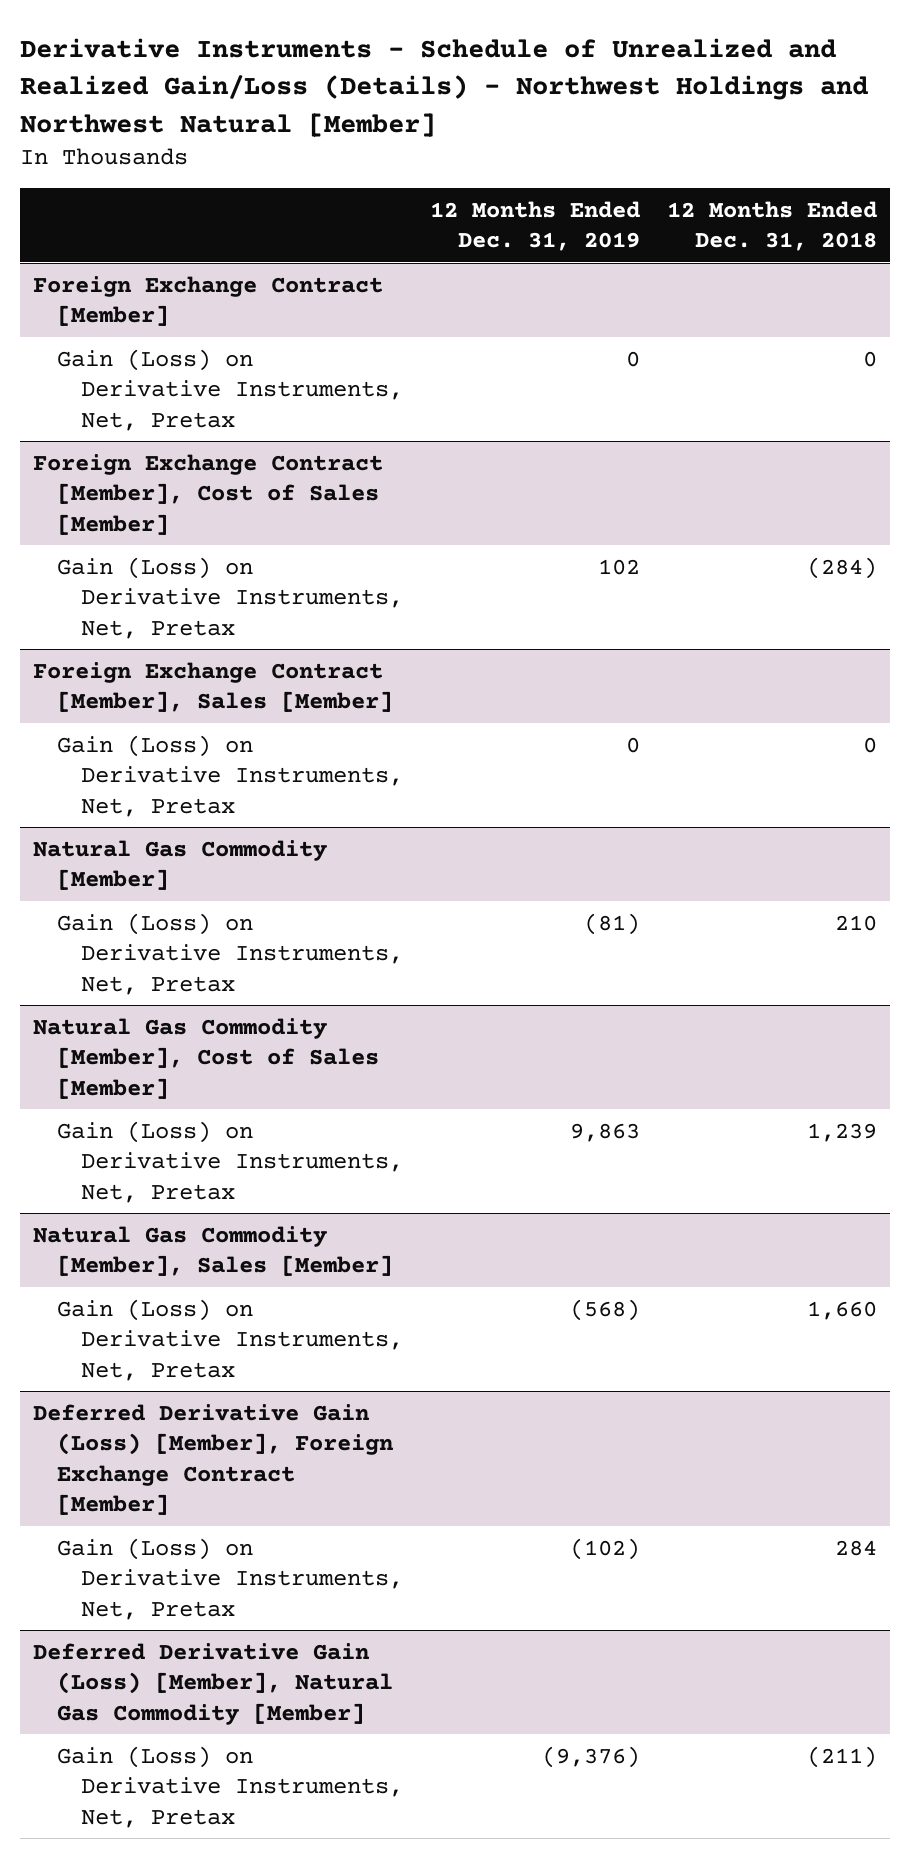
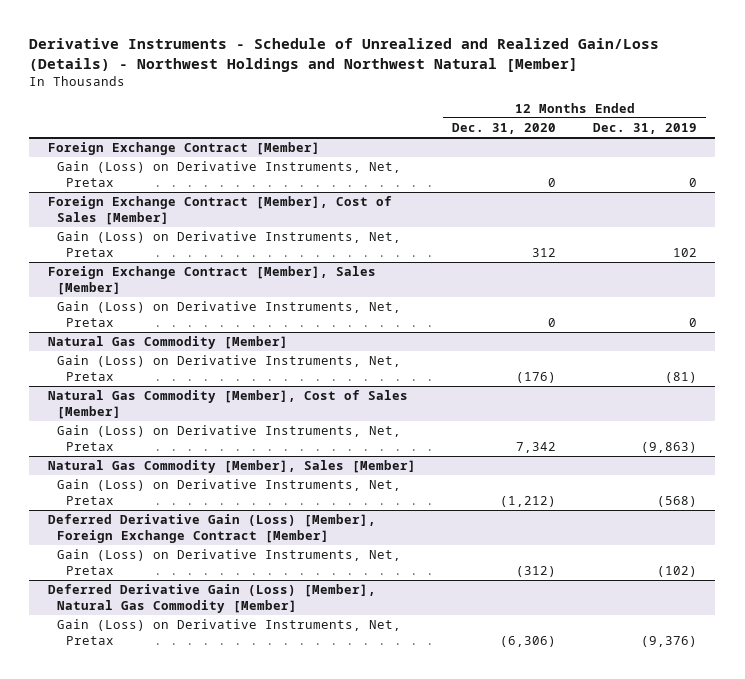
[666,200,877,252] 12 Months Ended Dec. 31, 2018 -> none
none -> [452,123,557,135] Dec. 31, 2020
[570,1122,641,1142] 9,863 -> [641,441,698,453] (9,863)

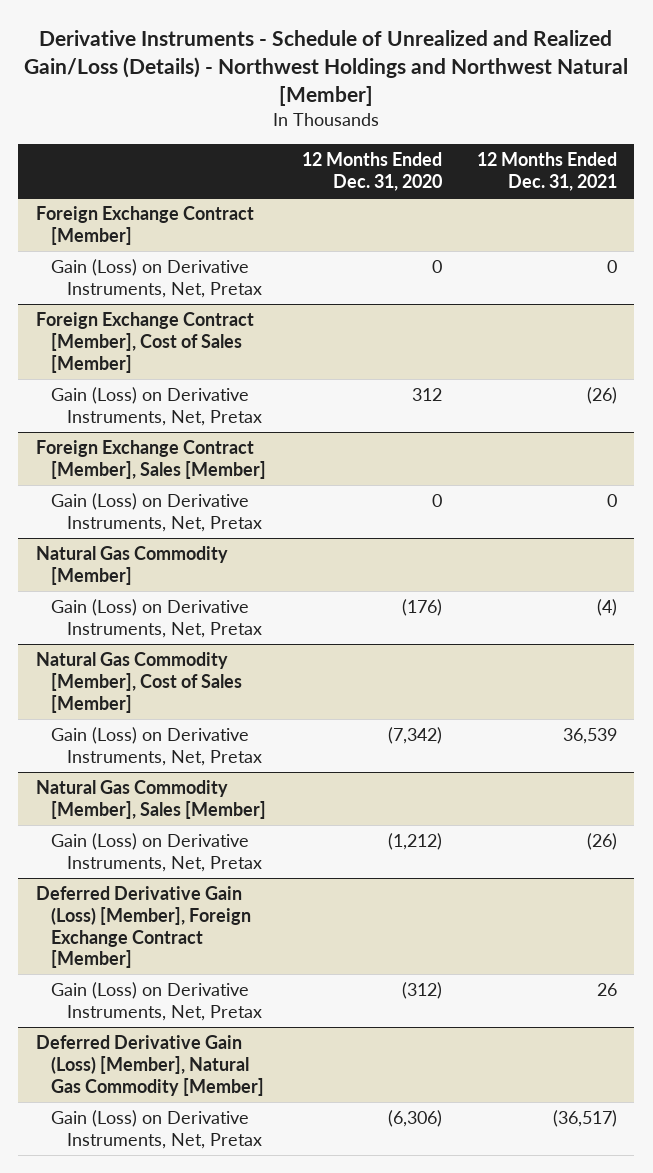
[593,123,698,135] Dec. 31, 2019 -> none
none -> [476,152,617,192] 12 Months Ended Dec. 31, 2021
[516,441,557,453] 7,342 -> [387,727,442,745] (7,342)

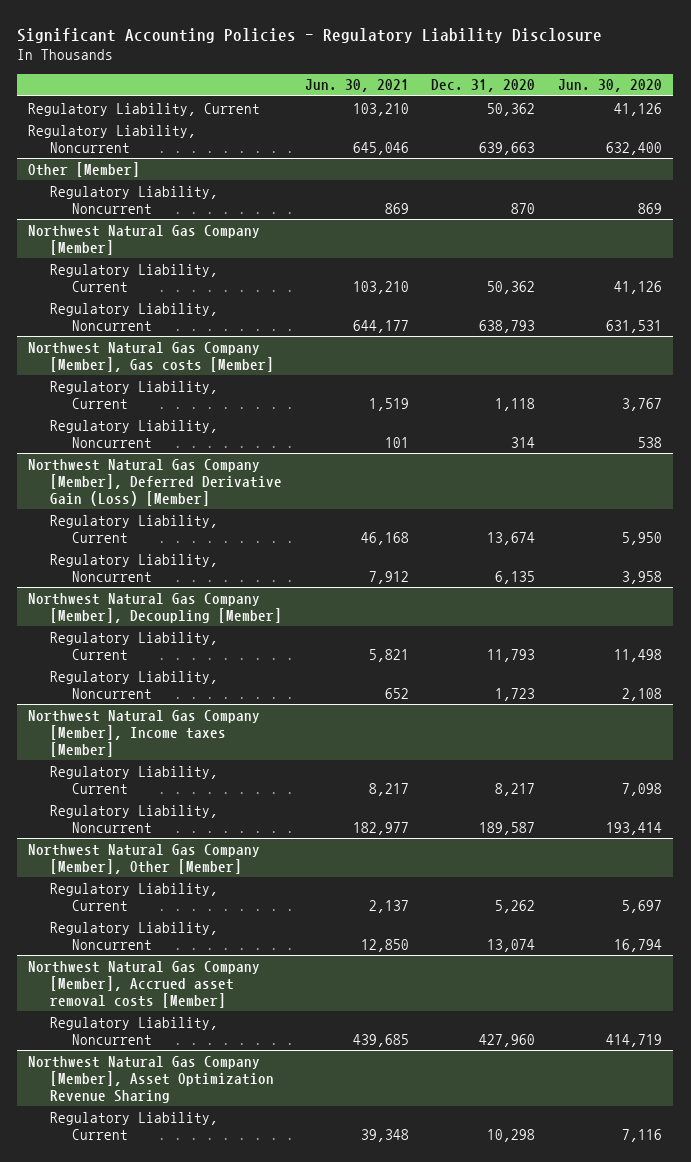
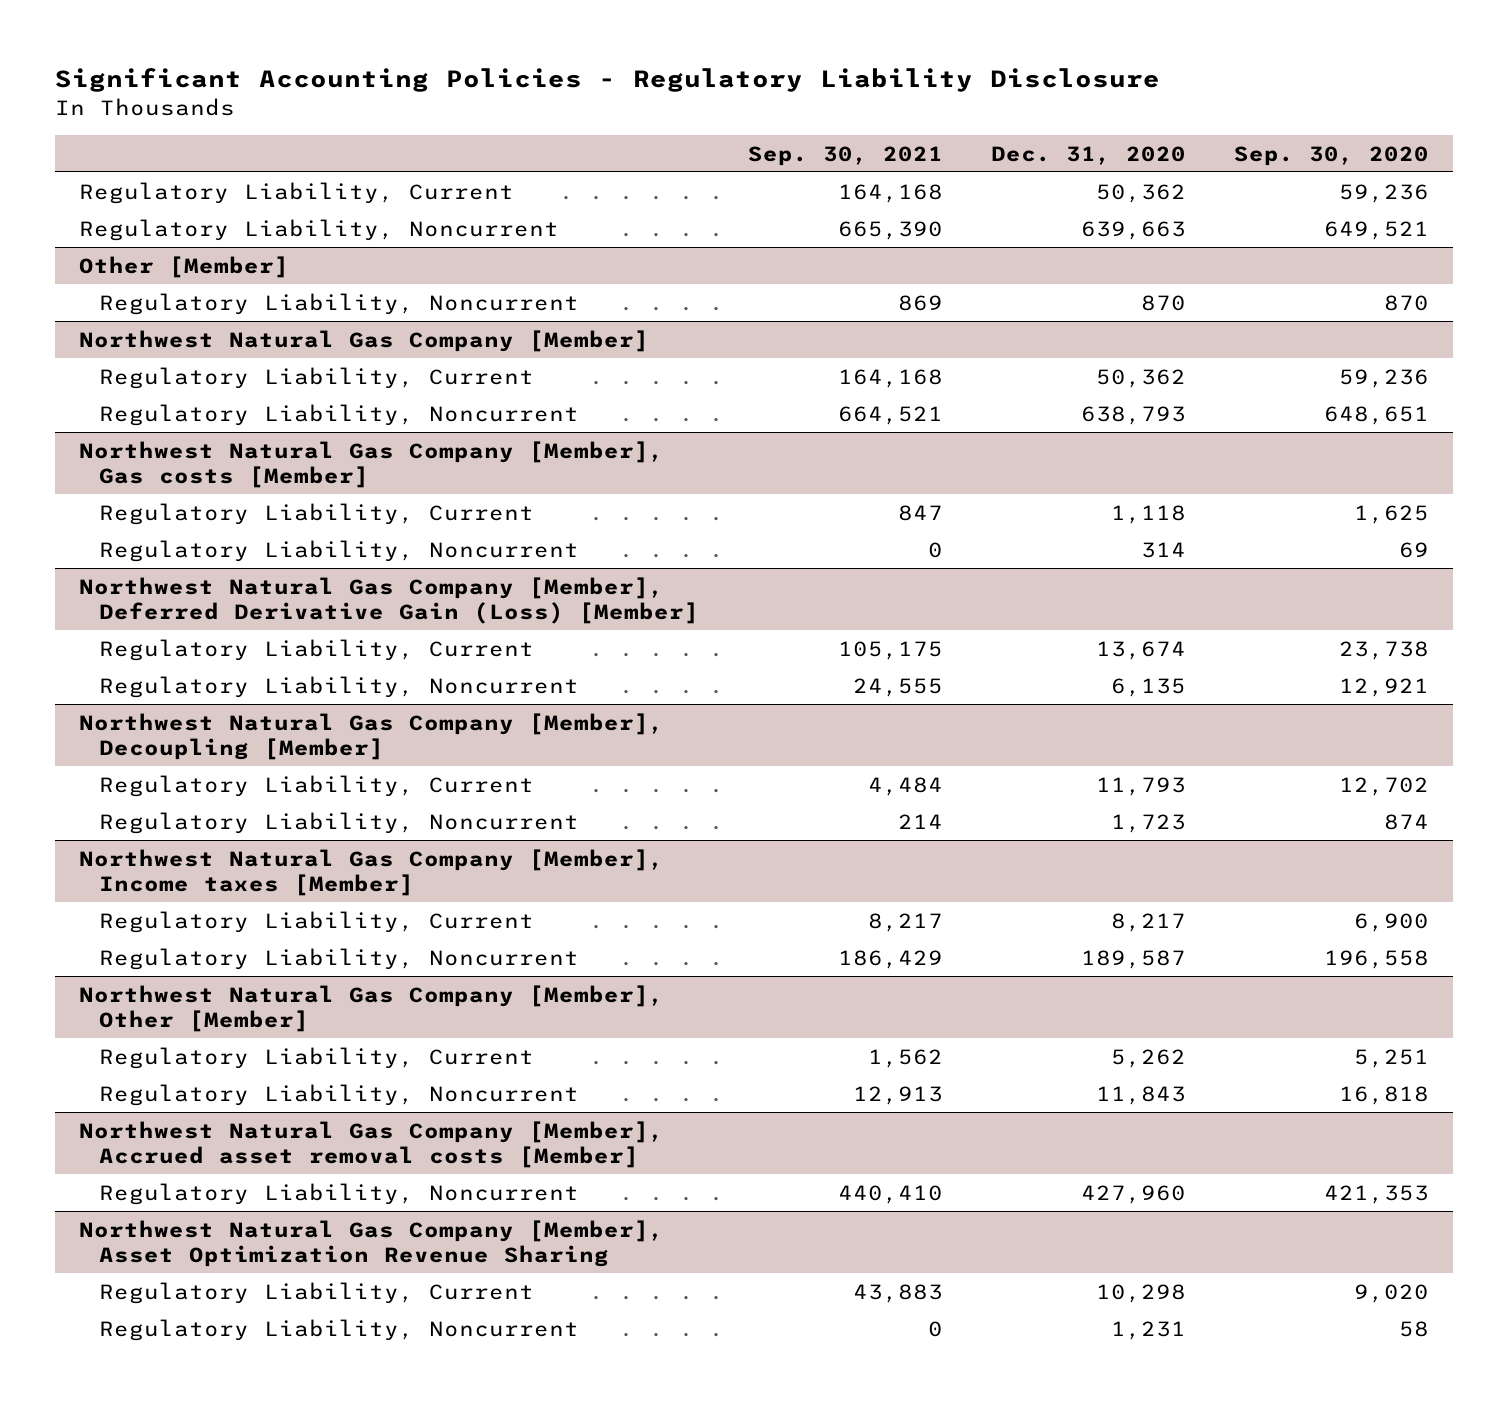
[304,79,409,93] Jun. 30, 2021 -> none
[558,79,663,93] Jun. 30, 2020 -> none
none -> [747,145,943,166] Sep. 30, 2021
none -> [1234,145,1430,166] Sep. 30, 2020
[487,938,536,952] 13,074 -> [1095,1085,1186,1105] 11,843
none -> [99,1318,580,1341] Regulatory Liability, Noncurrent

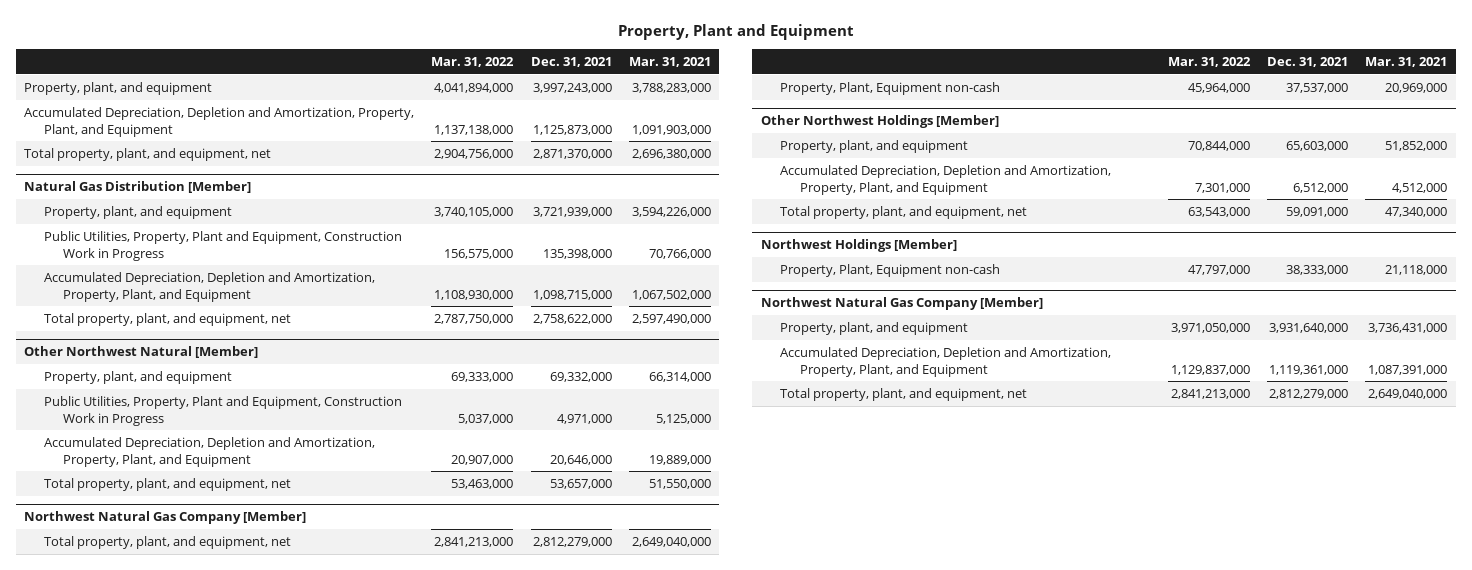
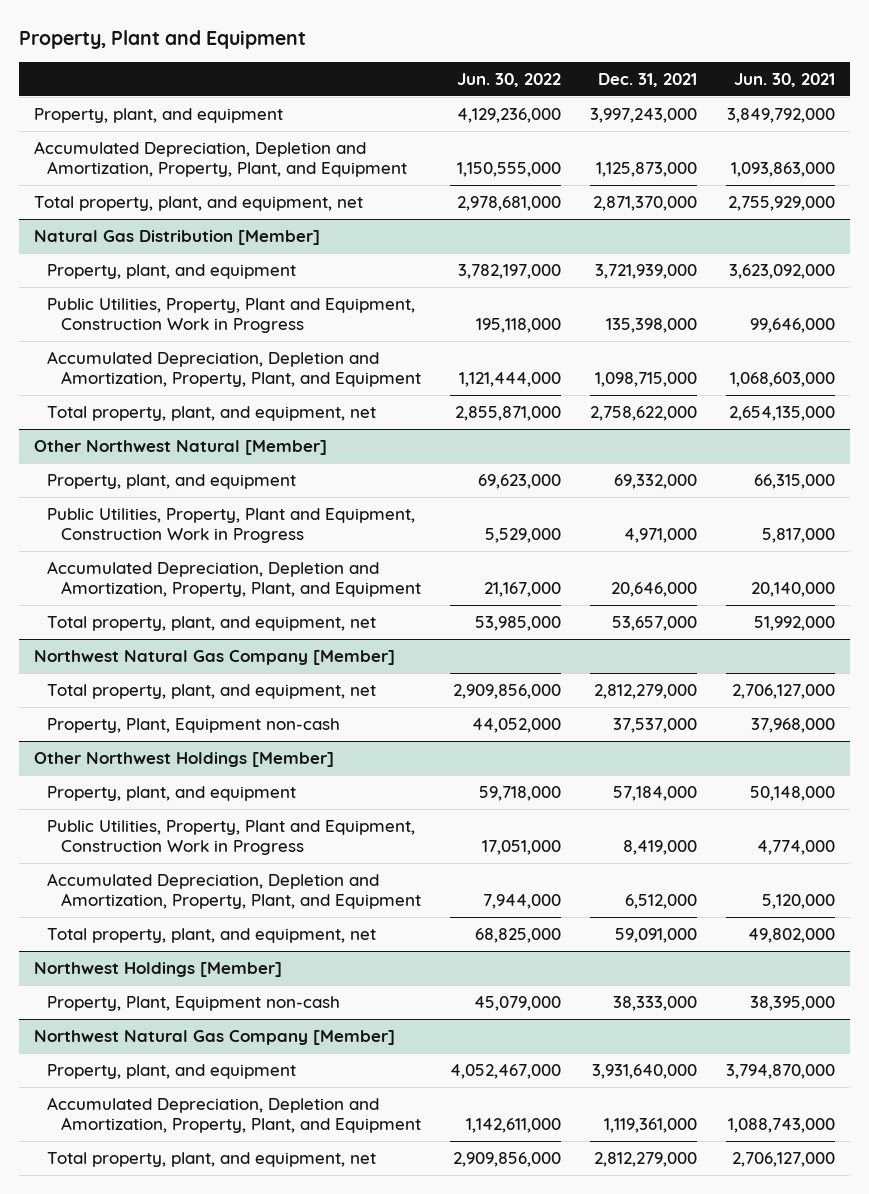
[431,57,515,68] Mar. 31, 2022 -> none
[628,57,711,68] Mar. 31, 2021 -> none
none -> [456,72,561,87] Jun. 30, 2022
none -> [734,72,836,87] Jun. 30, 2021
[1286,141,1349,152] 65,603,000 -> [613,785,698,801] 57,184,000
none -> [47,819,416,856] Public Utilities, Property, Plant and Equipment, Construction Work in Progress

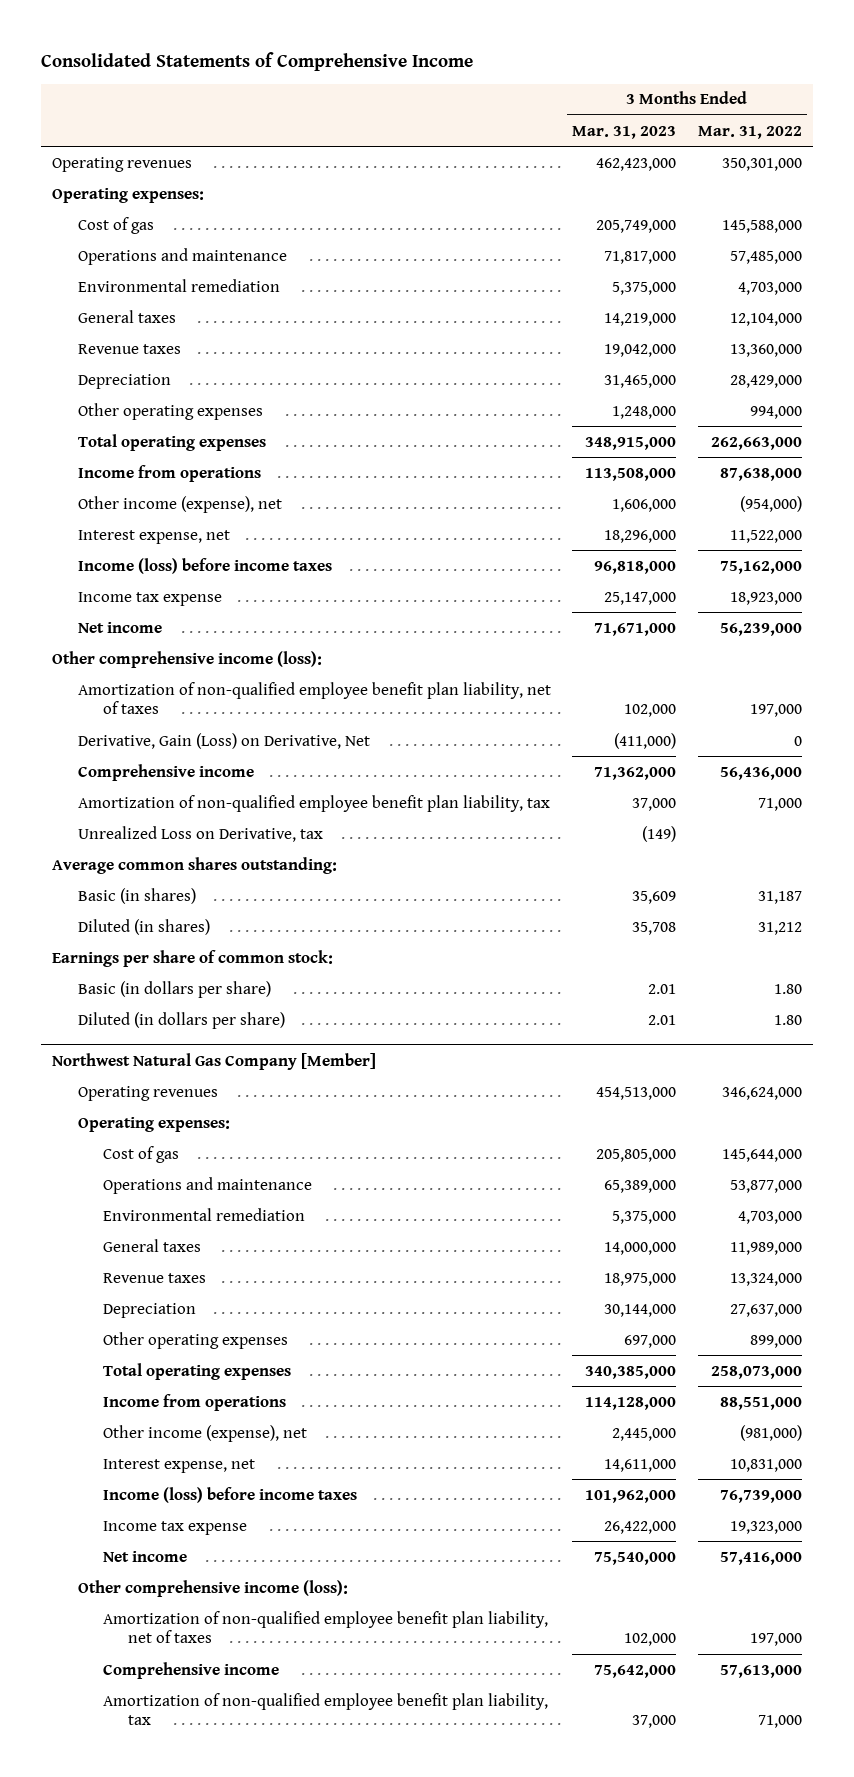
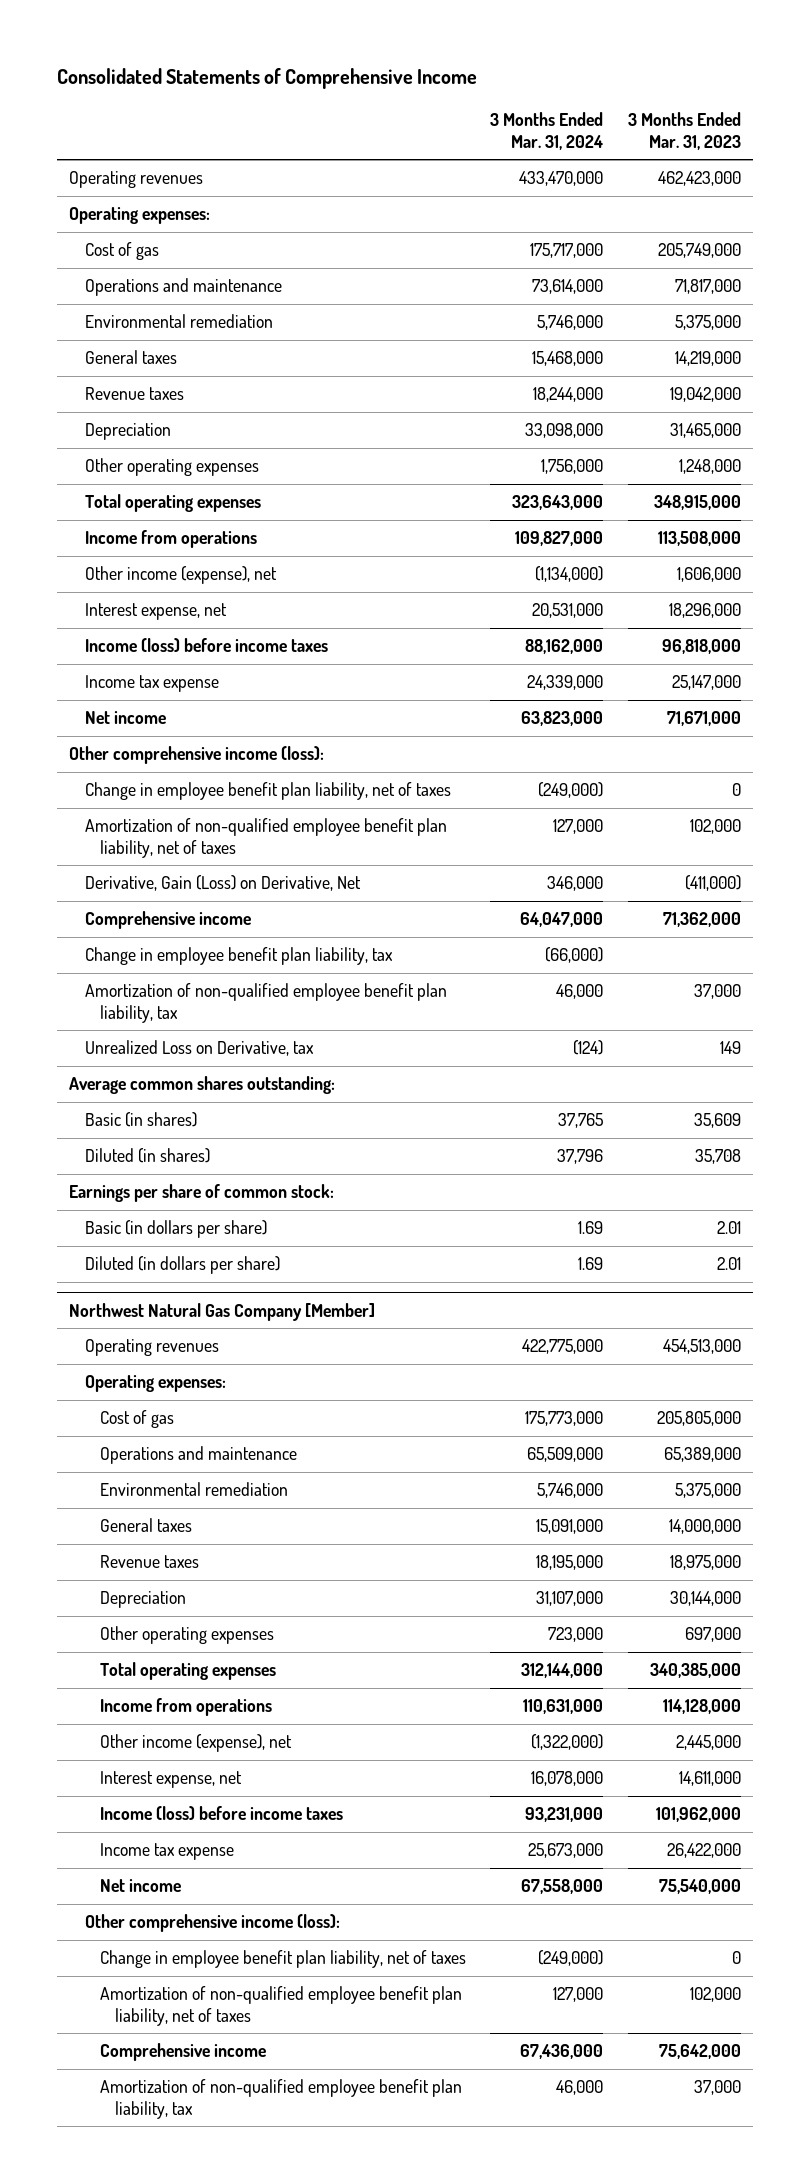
[698,125,803,139] Mar. 31, 2022 -> none
none -> [490,112,604,150] 3 Months Ended Mar. 31, 2024
none -> [84,782,451,801] Change in employee benefit plan liability, net of taxes
none -> [84,947,393,966] Change in employee benefit plan liability, tax
[642,825,677,842] (149) -> [719,1041,741,1055] 149
none -> [100,1950,467,1969] Change in employee benefit plan liability, net of taxes

